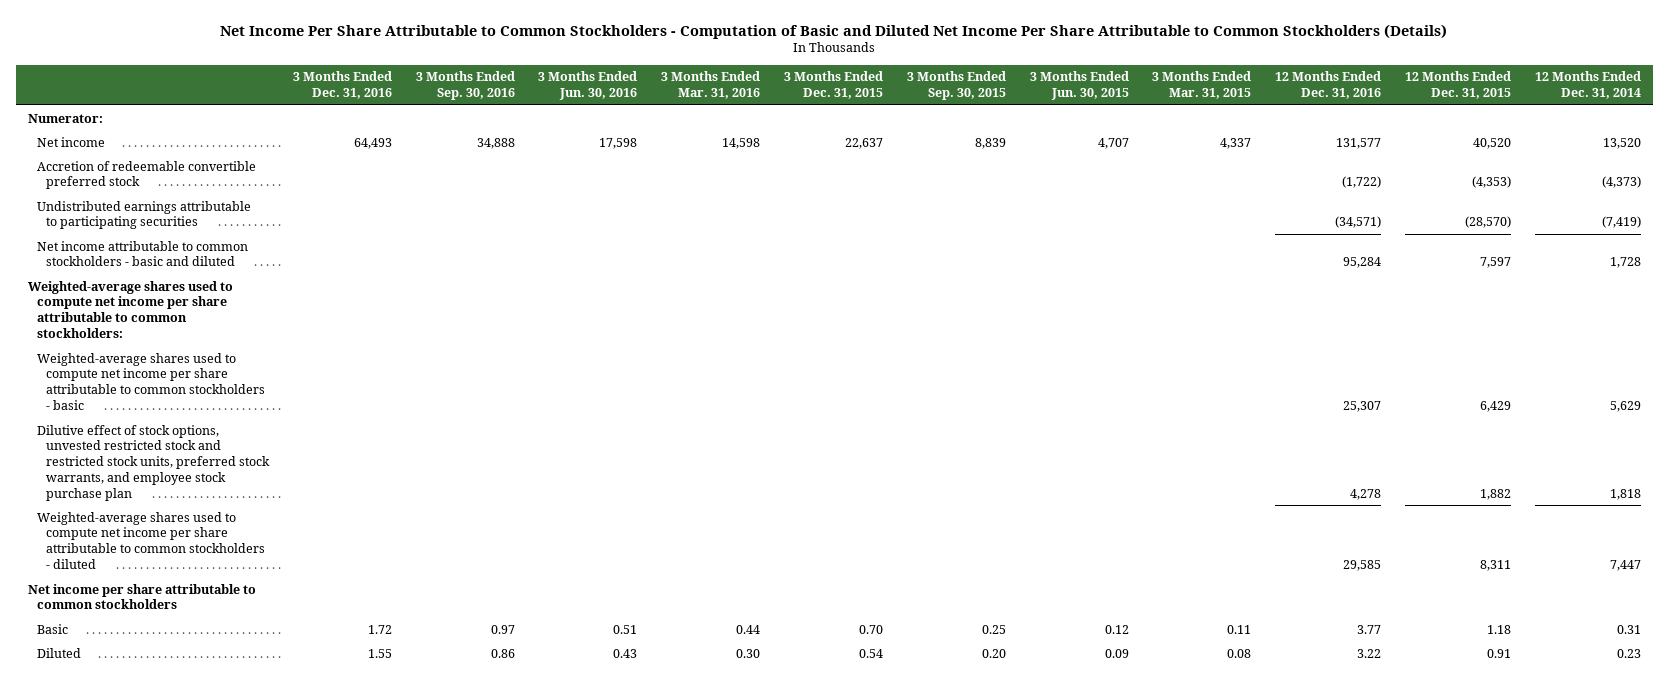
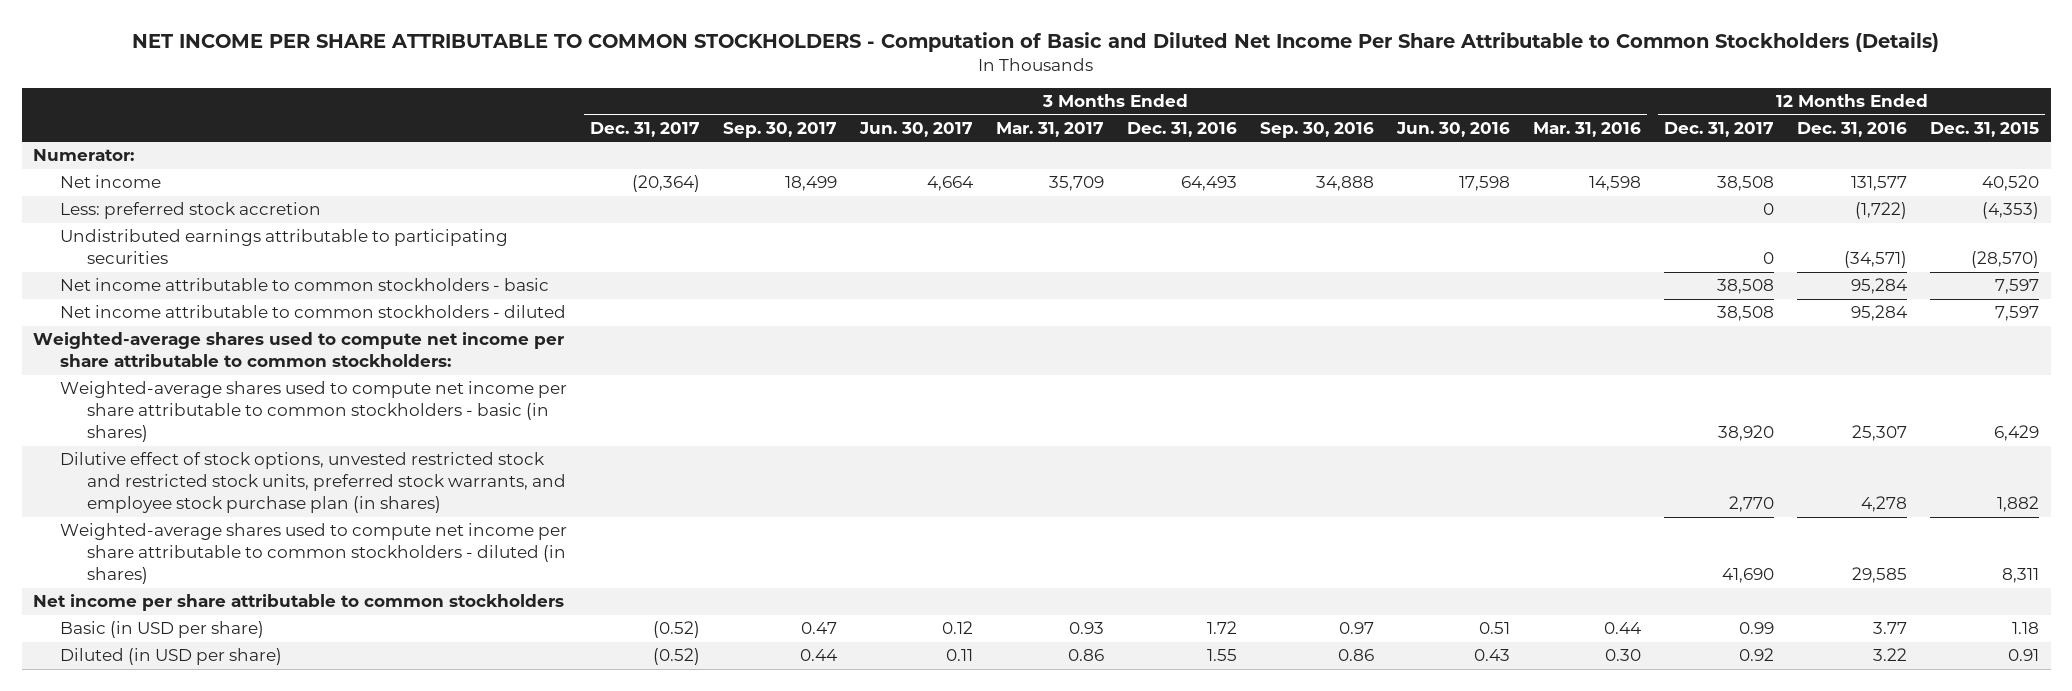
[220,23,1448,39] Net Income Per Share Attributable to Common Stockholders - Computation of Basic and Diluted Net Income Per Share Attributable to Common Stockholders (Details) -> [132,31,1940,52] NET INCOME PER SHARE ATTRIBUTABLE TO COMMON STOCKHOLDERS - Computation of Basic and Diluted Net Income Per Share Attributable to Common Stockholders (Details)
[783,71,883,100] 3 Months Ended Dec. 31, 2015 -> none
[906,71,1006,101] 3 Months Ended Sep. 30, 2015 -> none
[1029,71,1129,101] 3 Months Ended Jun. 30, 2015 -> none
[1152,71,1252,100] 3 Months Ended Mar. 31, 2015 -> none
[1534,71,1641,100] 12 Months Ended Dec. 31, 2014 -> none
none -> [590,121,701,137] Dec. 31, 2017
none -> [723,121,838,138] Sep. 30, 2017
none -> [859,121,974,137] Jun. 30, 2017
none -> [996,121,1105,137] Mar. 31, 2017
none -> [1664,121,1775,137] Dec. 31, 2017
[37,160,257,190] Accretion of redeemable convertible preferred stock -> [60,202,322,220] Less: preferred stock accretion
[37,240,249,267] Net income attributable to common stockholders - basic and diluted -> [60,278,550,292] Net income attributable to common stockholders - basic
none -> [60,305,567,319] Net income attributable to common stockholders - diluted
[37,352,266,410] Weighted-average shares used to compute net income per share attributable to common stockholders - basic -> [60,381,568,443] Weighted-average shares used to compute net income per share attributable to common stockholders - basic (in shares)
[37,424,271,501] Dilutive effect of stock options, unvested restricted stock and restricted stock units, preferred stock warrants, and employee stock purchase plan -> [60,452,567,514] Dilutive effect of stock options, unvested restricted stock and restricted stock units, preferred stock warrants, and employee stock purchase plan (in shares)
[37,511,266,569] Weighted-average shares used to compute net income per share attributable to common stockholders - diluted -> [60,523,568,585] Weighted-average shares used to compute net income per share attributable to common stockholders - diluted (in shares)
[37,623,69,634] Basic -> [60,621,265,639] Basic (in USD per share)
[37,647,82,658] Diluted -> [60,648,283,666] Diluted (in USD per share)

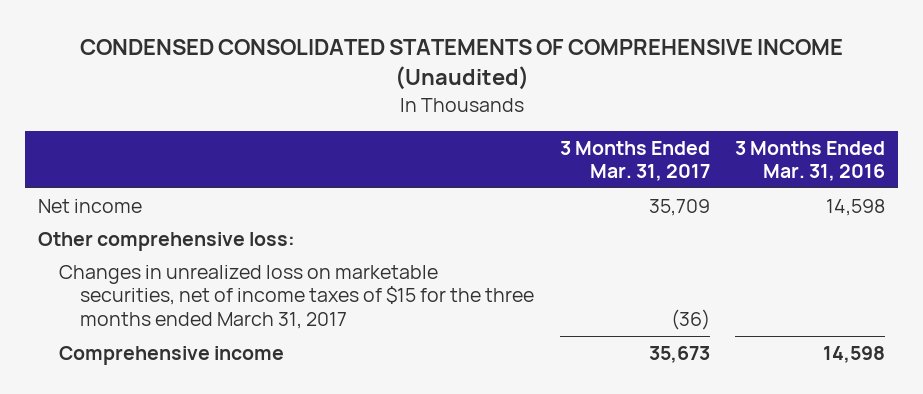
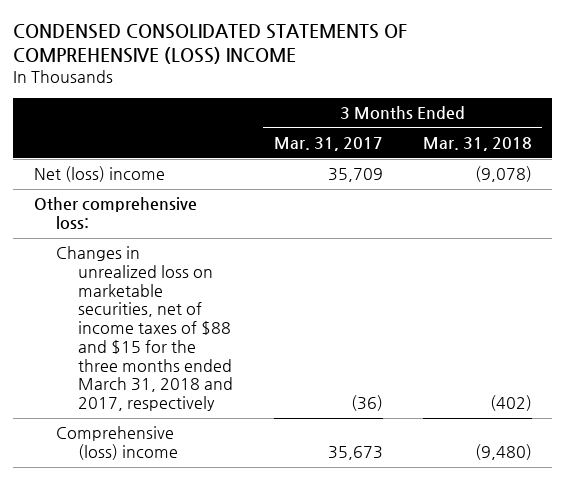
[79,39,843,91] CONDENSED CONSOLIDATED STATEMENTS OF COMPREHENSIVE INCOME (Unaudited) -> [13,24,408,65] CONDENSED CONSOLIDATED STATEMENTS OF COMPREHENSIVE (LOSS) INCOME
[735,140,886,182] 3 Months Ended Mar. 31, 2016 -> none
none -> [423,137,533,152] Mar. 31, 2018
[38,198,143,213] Net income -> [33,166,165,183] Net (loss) income
[59,264,535,330] Changes in unrealized loss on marketable securities, net of income taxes of $15 for the three months ended March 31, 2017 -> [55,246,234,412] Changes in unrealized loss on marketable securities, net of income taxes of $88 and $15 for the three months ended March 31, 2018 and 2017, respectively
[59,345,285,365] Comprehensive income -> [55,426,179,461] Comprehensive (loss) income

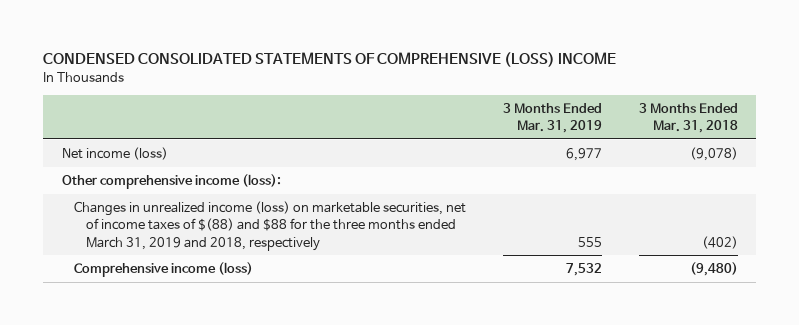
[273,137,383,152] Mar. 31, 2017 -> none
none -> [502,102,602,134] 3 Months Ended Mar. 31, 2019
[33,166,165,183] Net (loss) income -> [61,147,168,161] Net income (loss)
[33,197,197,230] Other comprehensive loss: -> [61,174,281,190] Other comprehensive income (loss):
[55,246,234,412] Changes in unrealized loss on marketable securities, net of income taxes of $88 and $15 for the three months ended March 31, 2018 and 2017, respectively -> [73,201,466,251] Changes in unrealized income (loss) on marketable securities, net of income taxes of $(88) and $88 for the three months ended March 31, 2019 and 2018, respectively
[55,426,179,461] Comprehensive (loss) income -> [73,262,253,278] Comprehensive income (loss)

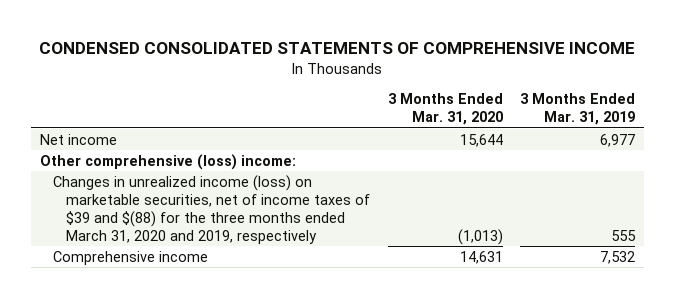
[43,51,617,67] CONDENSED CONSOLIDATED STATEMENTS OF COMPREHENSIVE (LOSS) INCOME -> [39,41,636,54] CONDENSED CONSOLIDATED STATEMENTS OF COMPREHENSIVE INCOME
[638,102,738,134] 3 Months Ended Mar. 31, 2018 -> none
none -> [387,93,503,126] 3 Months Ended Mar. 31, 2020
[61,147,168,161] Net income (loss) -> [39,133,117,145] Net income
[61,174,281,190] Other comprehensive income (loss): -> [39,153,296,170] Other comprehensive (loss) income:
[73,201,466,251] Changes in unrealized income (loss) on marketable securities, net of income taxes of $(88) and $88 for the three months ended March 31, 2019 and 2018, respectively -> [52,174,370,244] Changes in unrealized income (loss) on marketable securities, net of income taxes of $39 and $(88) for the three months ended March 31, 2020 and 2019, respectively
[73,262,253,278] Comprehensive income (loss) -> [52,250,208,265] Comprehensive income

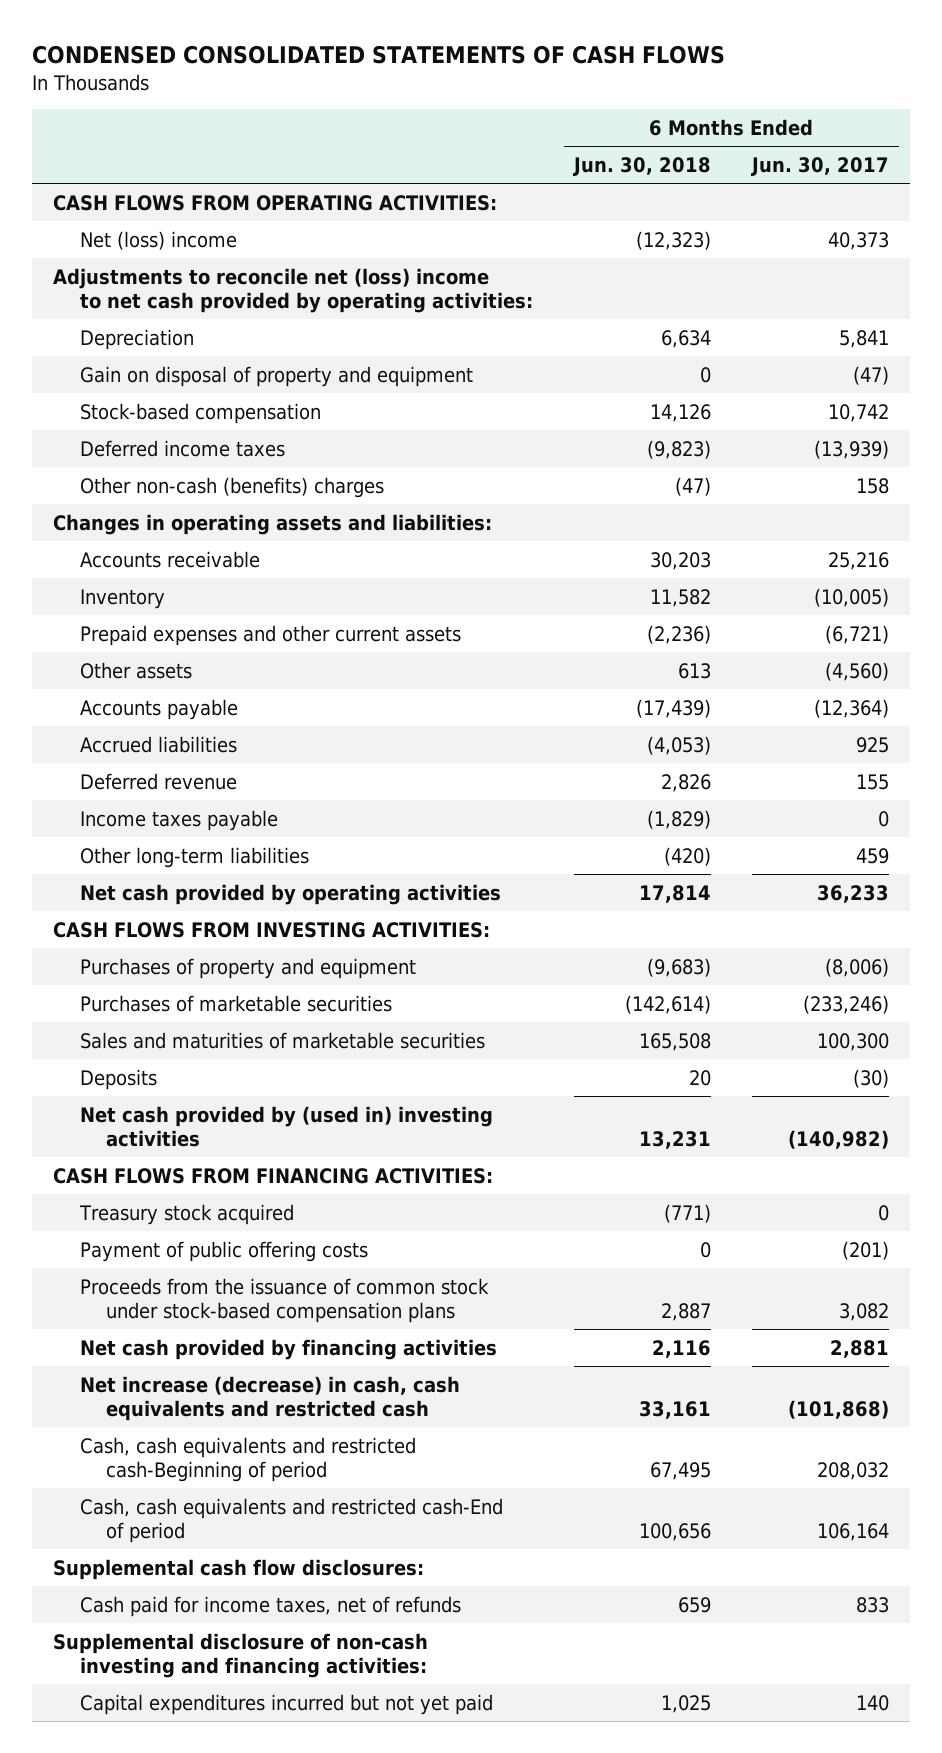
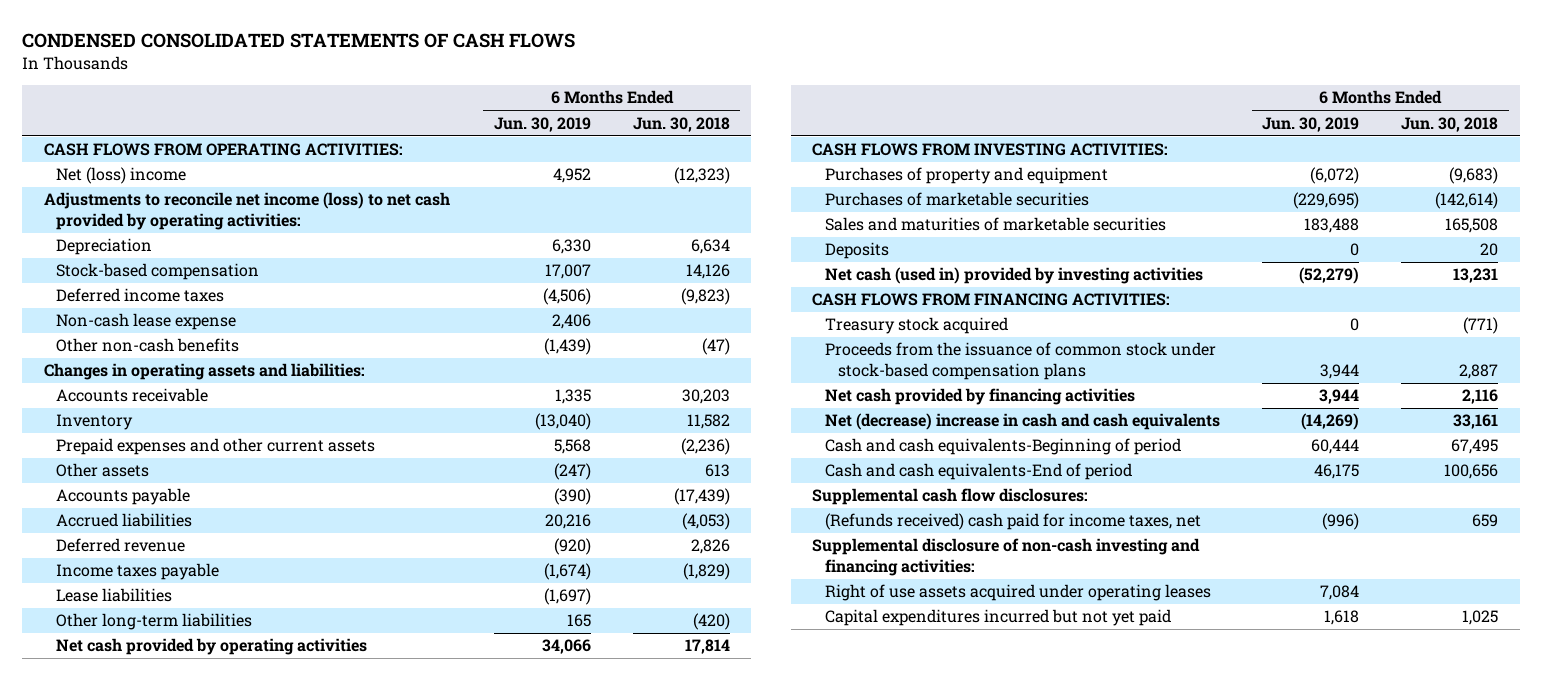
[751,156,890,176] Jun. 30, 2017 -> none
none -> [493,116,591,132] Jun. 30, 2019
[52,267,533,313] Adjustments to reconcile net (loss) income to net cash provided by operating activities: -> [43,192,450,230] Adjustments to reconcile net income (loss) to net cash provided by operating activities:
[79,365,473,387] Gain on disposal of property and equipment -> none
none -> [56,313,237,331] Non-cash lease expense
[79,476,384,498] Other non-cash (benefits) charges -> [56,338,240,353] Other non-cash benefits
none -> [56,588,173,603] Lease liabilities
[79,1105,493,1147] Net cash provided by (used in) investing activities -> [824,267,1203,285] Net cash (used in) provided by investing activities
[79,1240,368,1262] Payment of public offering costs -> none
[79,1375,460,1421] Net increase (decrease) in cash, cash equivalents and restricted cash -> [824,413,1220,431] Net (decrease) increase in cash and cash equivalents
[79,1436,416,1482] Cash, cash equivalents and restricted cash-Beginning of period -> [824,438,1181,456] Cash and cash equivalents-Beginning of period
[79,1497,503,1543] Cash, cash equivalents and restricted cash-End of period -> [824,463,1132,481] Cash and cash equivalents-End of period
[79,1595,461,1617] Cash paid for income taxes, net of refunds -> [824,513,1201,531] (Refunds received) cash paid for income taxes, net
none -> [824,584,1211,602] Right of use assets acquired under operating leases

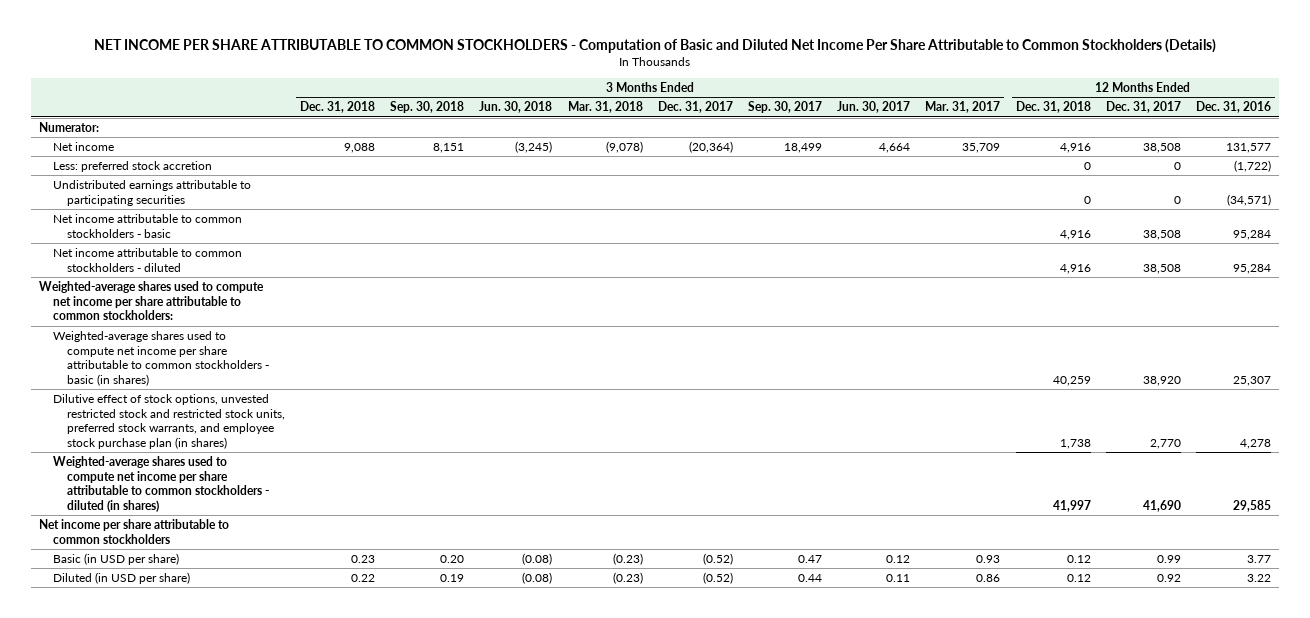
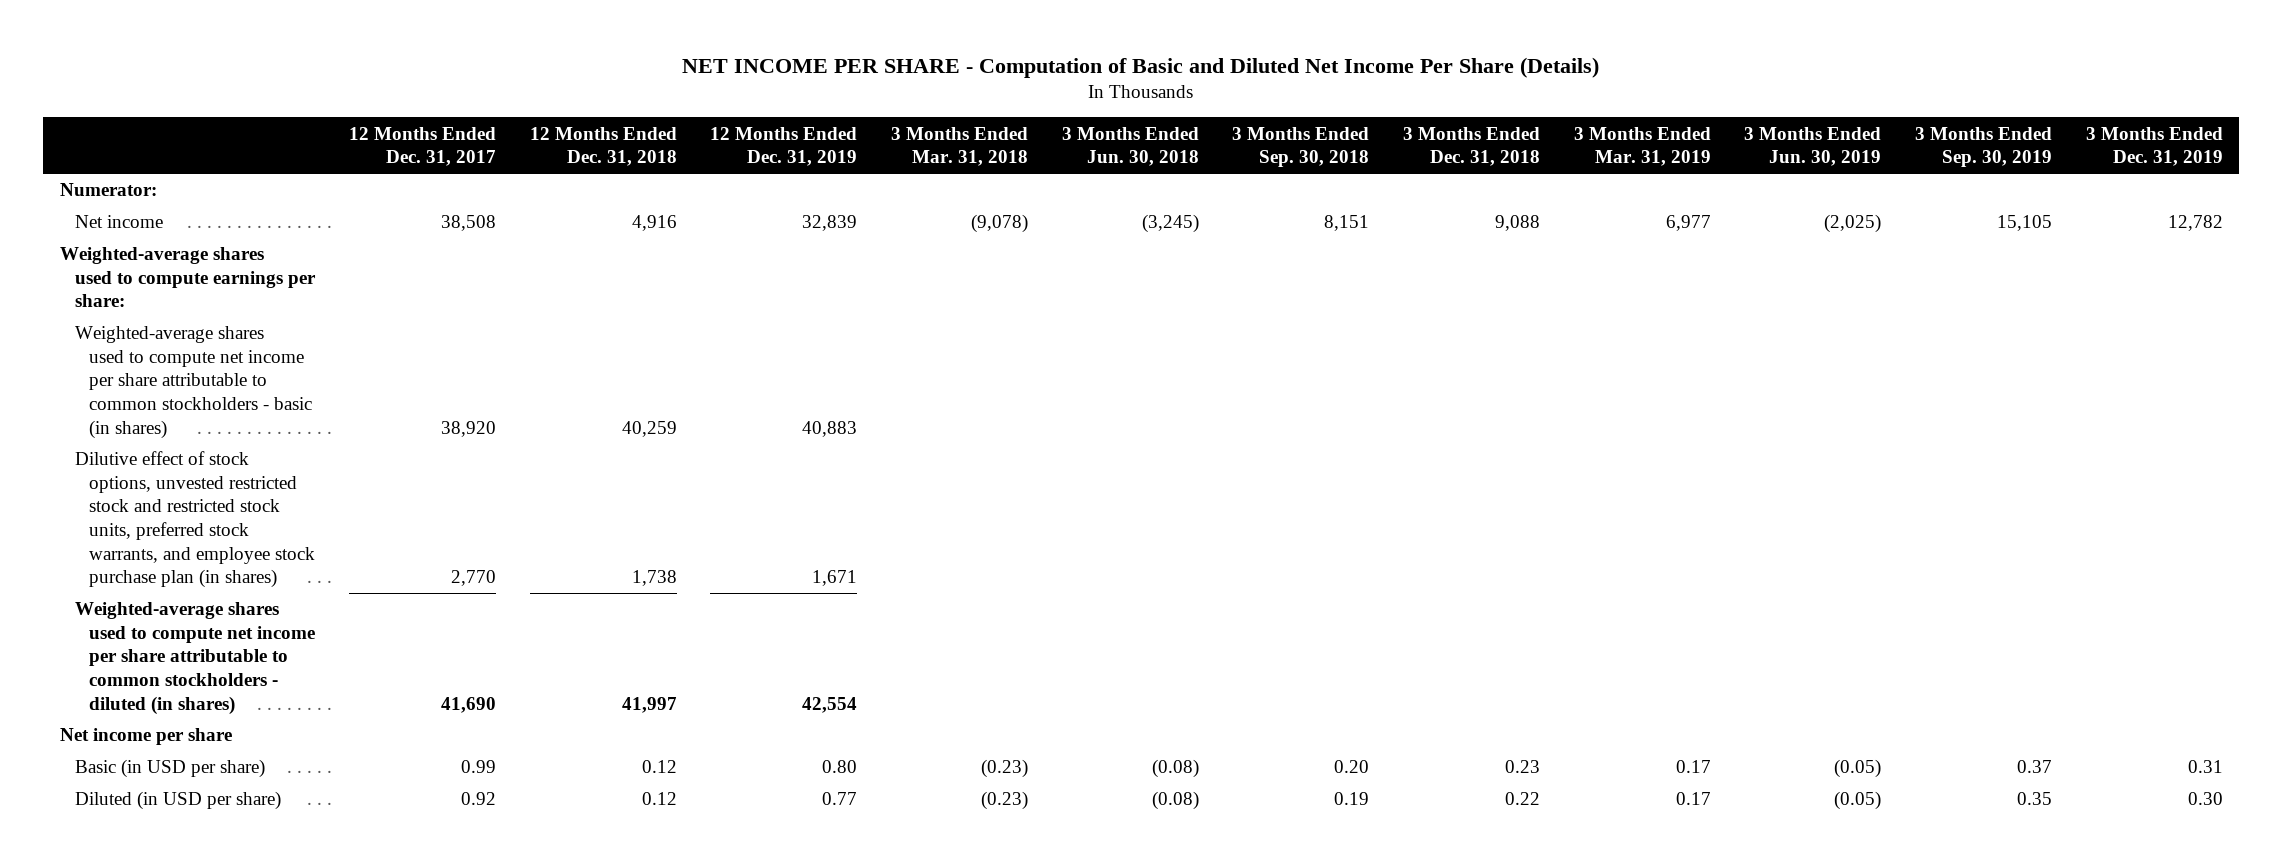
[94,38,1217,53] NET INCOME PER SHARE ATTRIBUTABLE TO COMMON STOCKHOLDERS - Computation of Basic and Diluted Net Income Per Share Attributable to Common Stockholders (Details) -> [682,56,1600,78] NET INCOME PER SHARE - Computation of Basic and Diluted Net Income Per Share (Details)
[657,101,733,114] Dec. 31, 2017 -> none
[747,101,822,114] Sep. 30, 2017 -> none
[837,101,911,114] Jun. 30, 2017 -> none
[925,101,1001,114] Mar. 31, 2017 -> none
[1196,101,1272,114] Dec. 31, 2016 -> none
none -> [710,126,858,167] 12 Months Ended Dec. 31, 2019
none -> [1573,126,1711,167] 3 Months Ended Mar. 31, 2019
none -> [1744,126,1882,167] 3 Months Ended Jun. 30, 2019
none -> [1914,126,2052,168] 3 Months Ended Sep. 30, 2019
none -> [2085,126,2223,167] 3 Months Ended Dec. 31, 2019
[52,160,212,172] Less: preferred stock accretion -> none
[52,179,251,206] Undistributed earnings attributable to participating securities -> none
[52,213,242,238] Net income attributable to common stockholders - basic -> none
[52,247,242,272] Net income attributable to common stockholders - diluted -> none
[38,280,264,321] Weighted-average shares used to compute net income per share attributable to common stockholders: -> [60,247,316,308] Weighted-average shares used to compute earnings per share:
[38,518,229,544] Net income per share attributable to common stockholders -> [60,728,233,746] Net income per share

